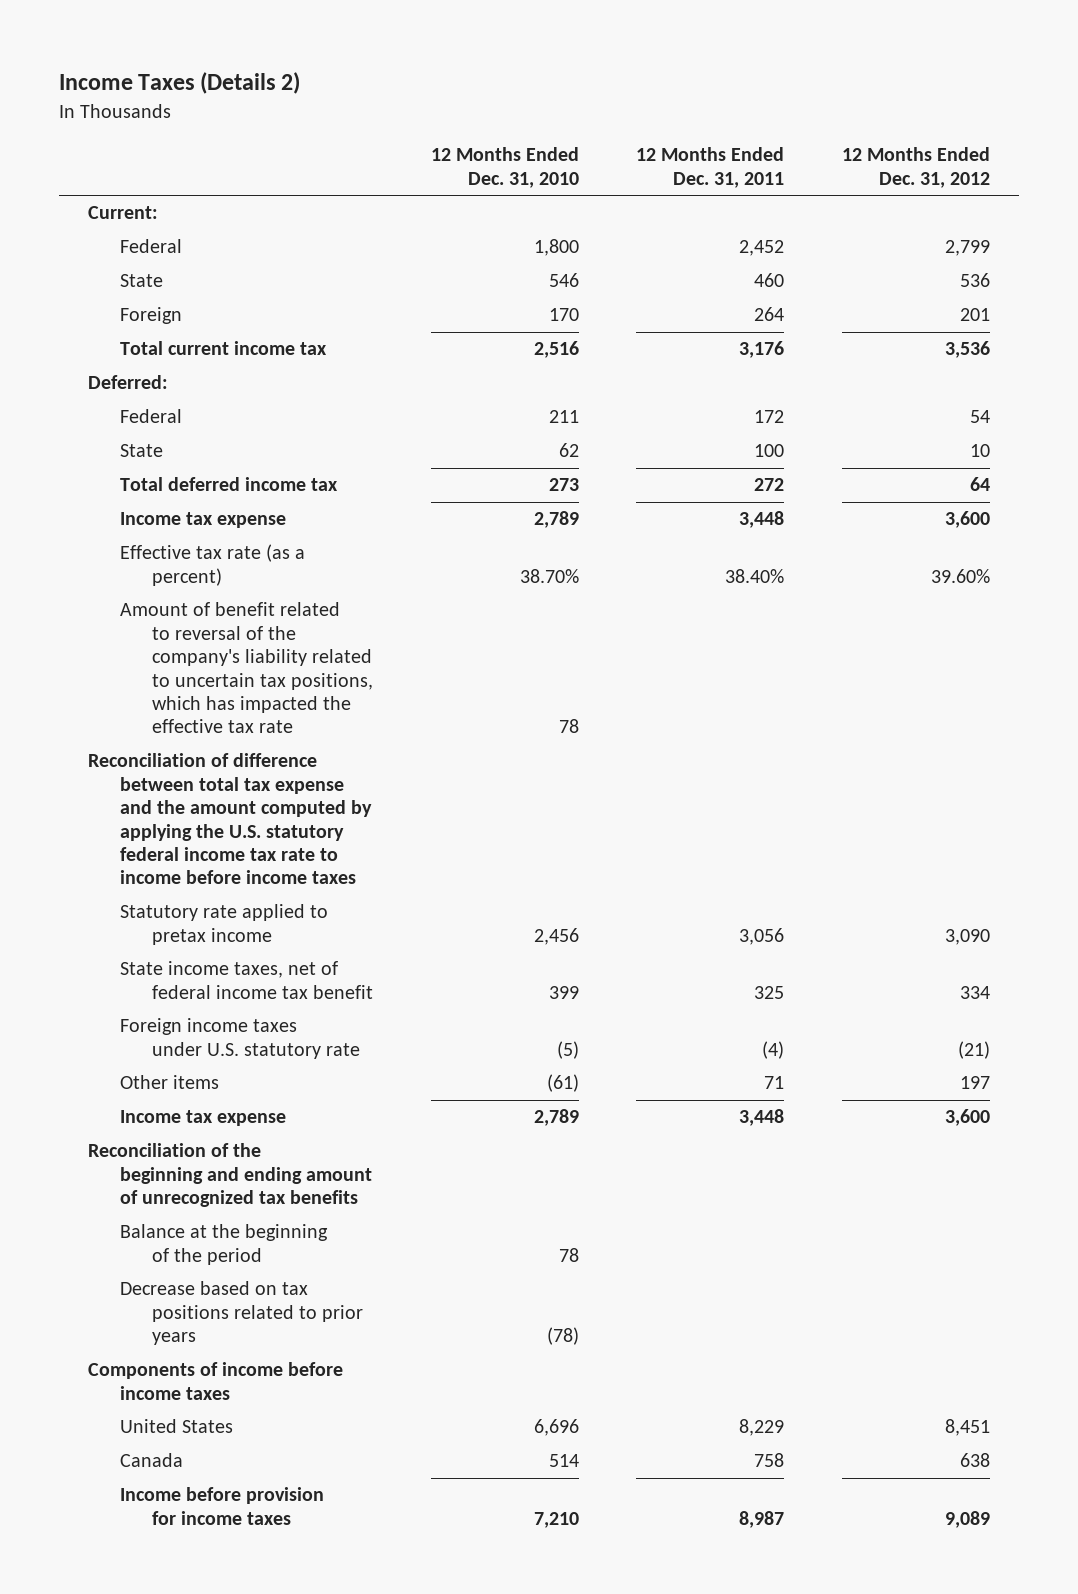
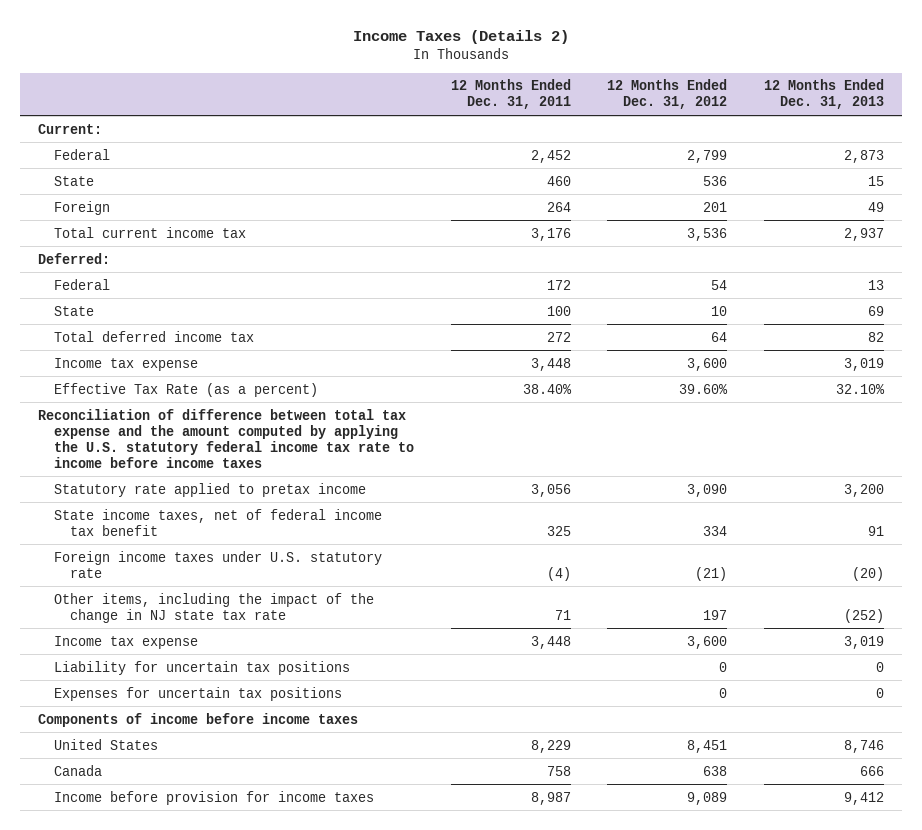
[430,147,579,188] 12 Months Ended Dec. 31, 2010 -> none
none -> [763,79,884,110] 12 Months Ended Dec. 31, 2013
[120,602,374,734] Amount of benefit related to reversal of the company's liability related to uncertain tax positions, which has impacted the effective tax rate -> none
[120,544,306,586] Effective tax rate (as a percent) -> [54,382,319,397] Effective Tax Rate (as a percent)
[120,1075,220,1090] Other items -> [54,592,375,623] Other items, including the impact of the change in NJ state tax rate
[87,1143,373,1208] Reconciliation of the beginning and ending amount of unrecognized tax benefits -> none
[120,1224,329,1265] Balance at the beginning of the period -> none
[120,1281,364,1346] Decrease based on tax positions related to prior years -> none
none -> [54,660,351,675] Liability for uncertain tax positions
none -> [54,686,343,701] Expenses for uncertain tax positions

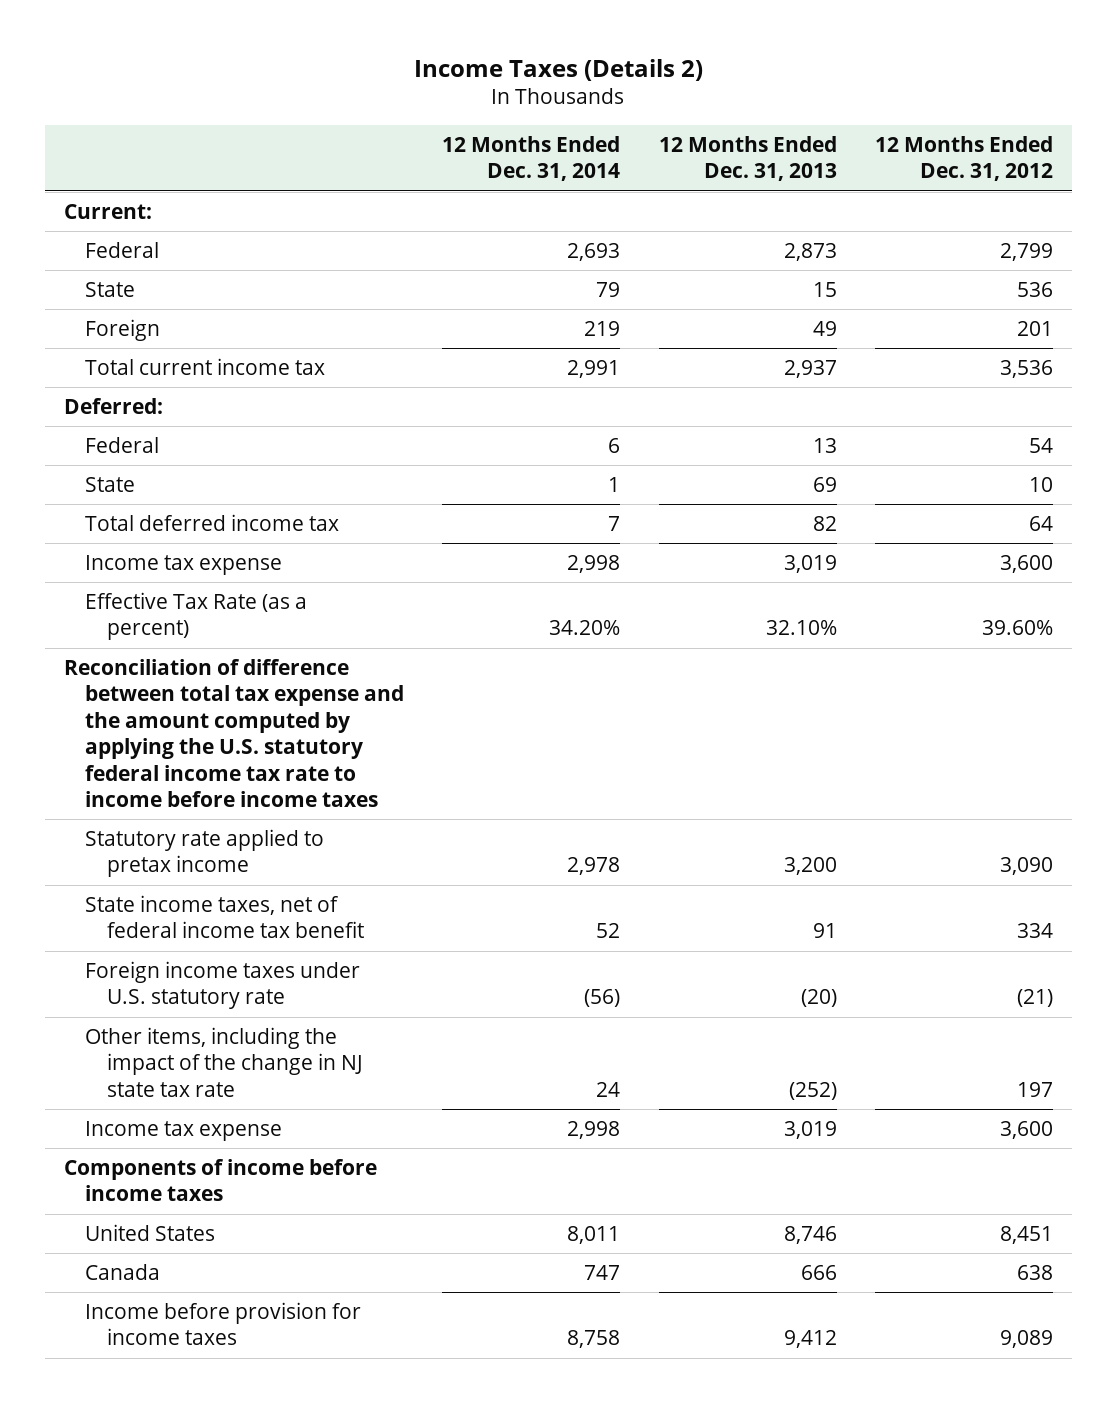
[450,79,571,110] 12 Months Ended Dec. 31, 2011 -> none
none -> [442,136,621,182] 12 Months Ended Dec. 31, 2014
[54,660,351,675] Liability for uncertain tax positions -> none
[54,686,343,701] Expenses for uncertain tax positions -> none

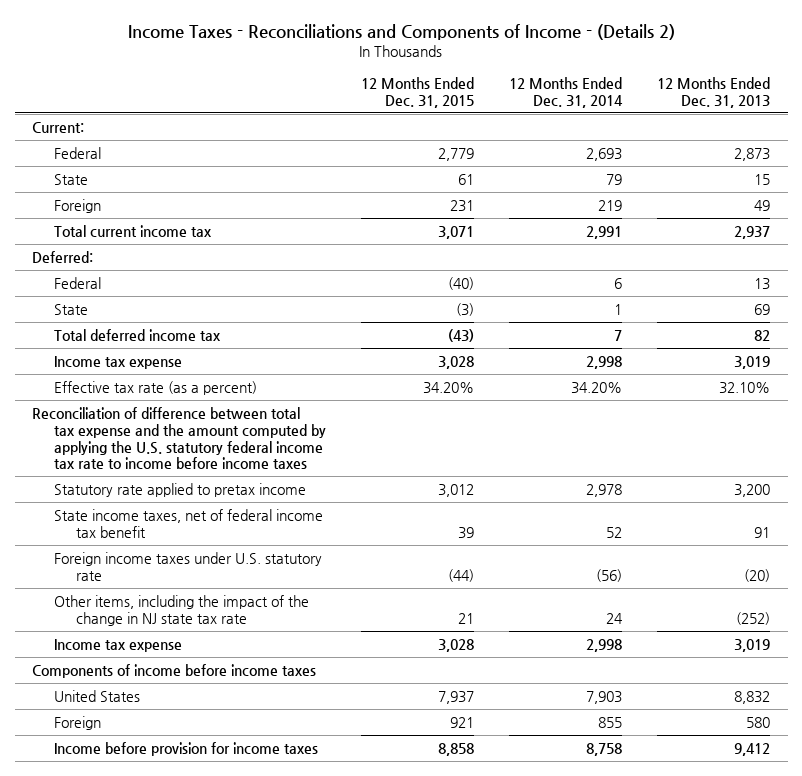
[414,58,704,81] Income Taxes (Details 2) -> [128,23,676,40] Income Taxes - Reconciliations and Components of Income - (Details 2)
[874,136,1053,182] 12 Months Ended Dec. 31, 2012 -> none
none -> [361,77,475,108] 12 Months Ended Dec. 31, 2015
[85,592,308,641] Effective Tax Rate (as a percent) -> [54,380,258,395] Effective tax rate (as a percent)
[85,1264,161,1281] Canada -> none
[567,1226,621,1245] 8,011 -> [586,690,623,704] 7,903
[783,1226,837,1245] 8,746 -> [734,690,771,704] 8,832
none -> [54,715,102,730] Foreign

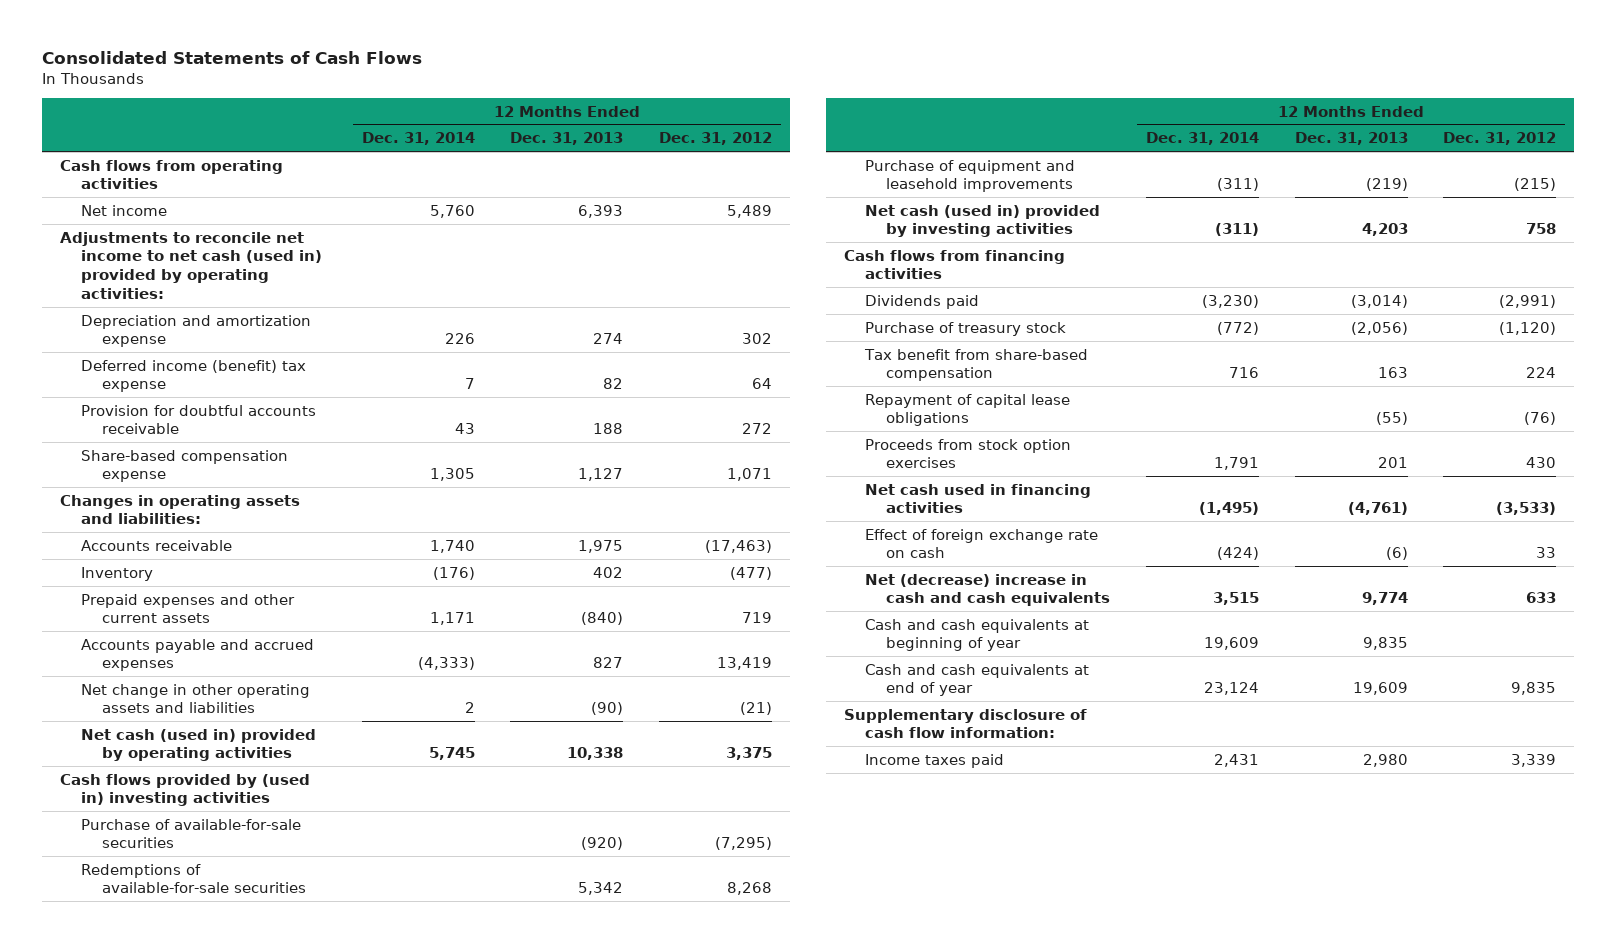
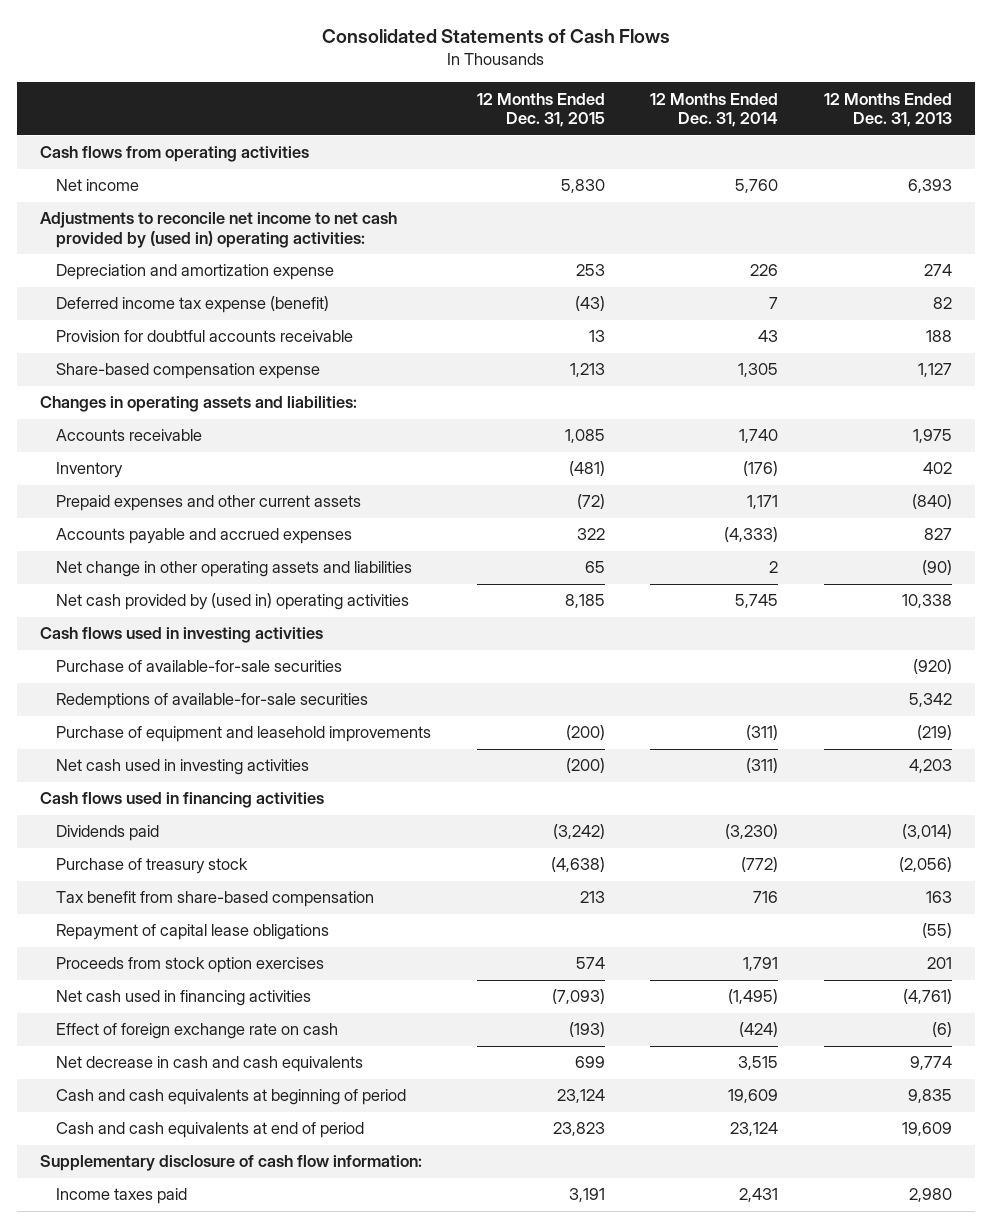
[659,132,773,146] Dec. 31, 2012 -> none
none -> [476,92,605,128] 12 Months Ended Dec. 31, 2015
[59,231,322,299] Adjustments to reconcile net income to net cash (used in) provided by operating activities: -> [39,212,397,249] Adjustments to reconcile net income to net cash provided by (used in) operating activities:
[80,359,306,393] Deferred income (benefit) tax expense -> [56,296,330,314] Deferred income tax expense (benefit)
[80,728,316,762] Net cash (used in) provided by operating activities -> [56,593,410,611] Net cash provided by (used in) operating activities
[59,773,310,807] Cash flows provided by (used in) investing activities -> [39,627,323,644] Cash flows used in investing activities
[865,204,1101,238] Net cash (used in) provided by investing activities -> [56,759,310,776] Net cash used in investing activities
[844,249,1066,280] Cash flows from financing activities -> [39,792,324,809] Cash flows used in financing activities
[865,573,1111,607] Net (decrease) increase in cash and cash equivalents -> [56,1056,364,1073] Net decrease in cash and cash equivalents
[865,618,1090,652] Cash and cash equivalents at beginning of year -> [56,1089,407,1106] Cash and cash equivalents at beginning of period
[865,663,1090,697] Cash and cash equivalents at end of year -> [56,1122,365,1139] Cash and cash equivalents at end of period

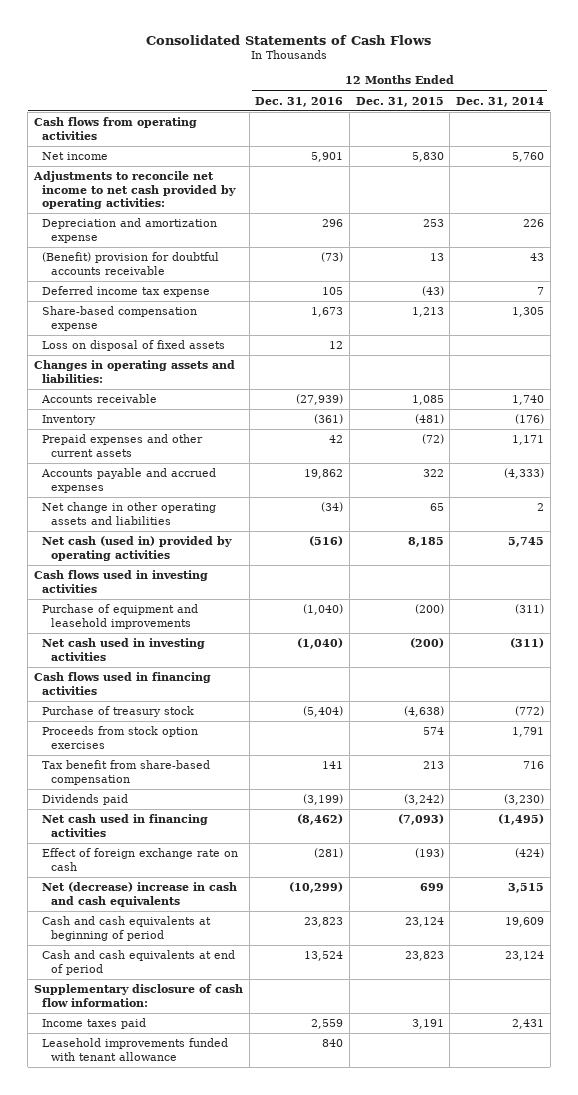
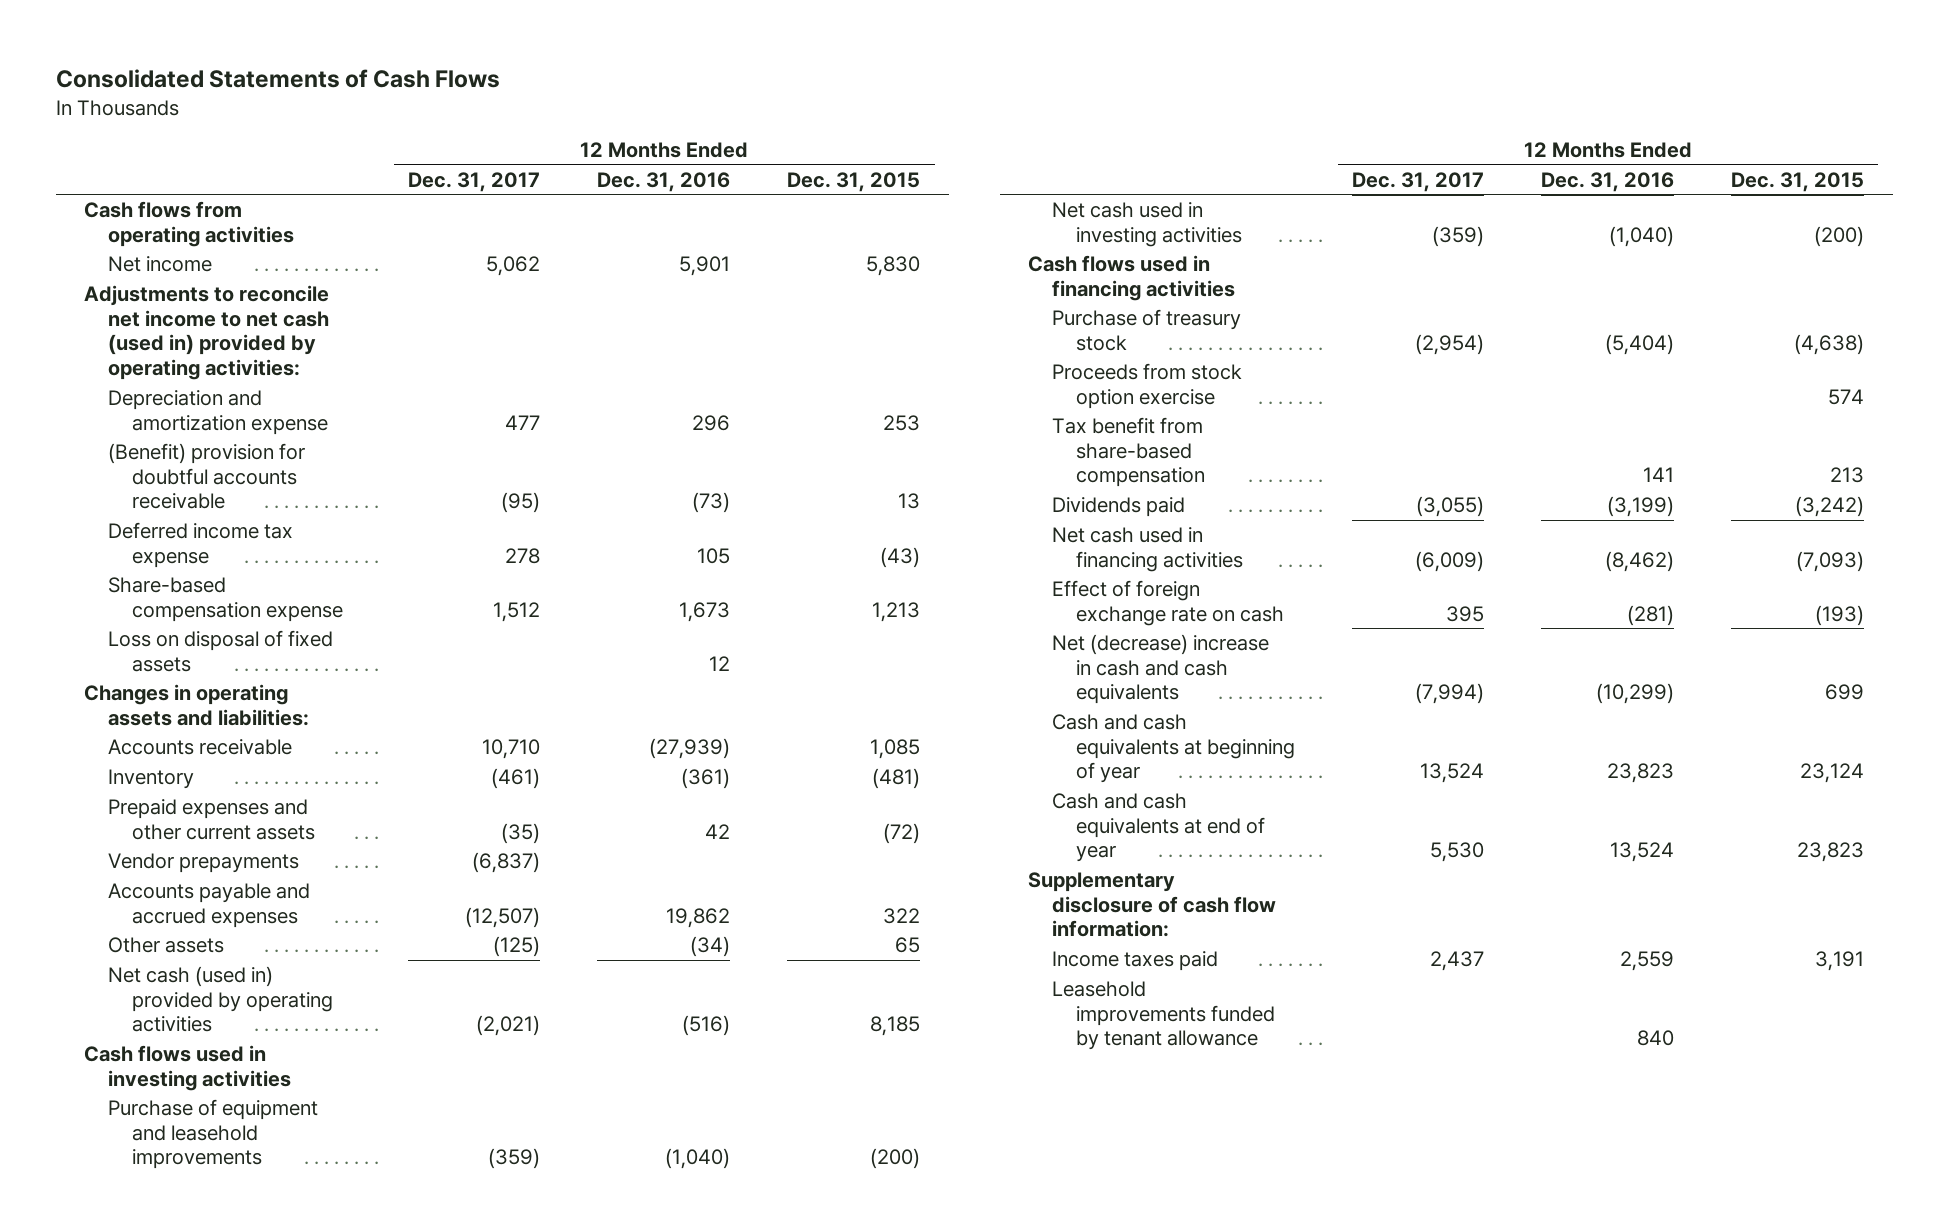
[456,96,545,107] Dec. 31, 2014 -> none
none -> [408,171,541,192] Dec. 31, 2017
[32,171,237,210] Adjustments to reconcile net income to net cash provided by operating activities: -> [84,285,330,381] Adjustments to reconcile net income to net cash (used in) provided by operating activities:
none -> [108,853,300,874] Vendor prepayments
[42,502,217,525] Net change in other operating assets and liabilities -> [108,937,225,954] Other assets
[42,726,199,749] Proceeds from stock option exercises -> [1051,363,1242,409] Proceeds from stock option exercise
[42,916,212,941] Cash and cash equivalents at beginning of period -> [1051,714,1295,784] Cash and cash equivalents at beginning of year
[42,950,236,975] Cash and cash equivalents at end of period -> [1051,793,1265,863] Cash and cash equivalents at end of year
[42,1038,229,1061] Leasehold improvements funded with tenant allowance -> [1051,981,1275,1051] Leasehold improvements funded by tenant allowance

